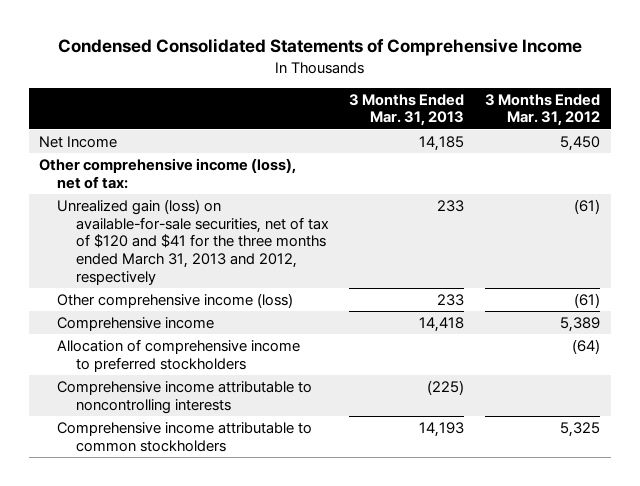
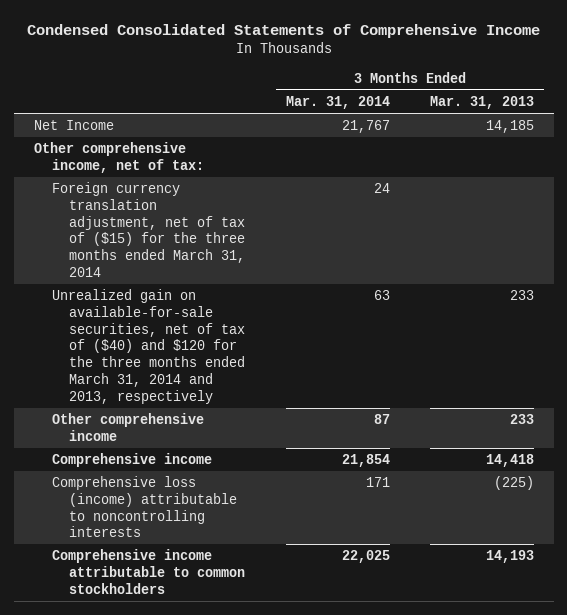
[485,93,601,127] 3 Months Ended Mar. 31, 2012 -> none
none -> [285,95,390,109] Mar. 31, 2014
[39,157,297,189] Other comprehensive income (loss), net of tax: -> [33,142,204,173] Other comprehensive income, net of tax:
none -> [51,182,246,278] Foreign currency translation adjustment, net of tax of ($15) for the three months ended March 31, 2014
[57,198,329,285] Unrealized gain (loss) on available-for-sale securities, net of tax of $120 and $41 for the three months ended March 31, 2013 and 2012, respectively -> [51,289,246,404] Unrealized gain on available-for-sale securities, net of tax of ($40) and $120 for the three months ended March 31, 2014 and 2013, respectively
[57,292,294,308] Other comprehensive income (loss) -> [51,413,204,441] Other comprehensive income
[57,338,301,372] Allocation of comprehensive income to preferred stockholders -> none
[57,380,313,414] Comprehensive income attributable to noncontrolling interests -> [51,476,238,538] Comprehensive loss (income) attributable to noncontrolling interests

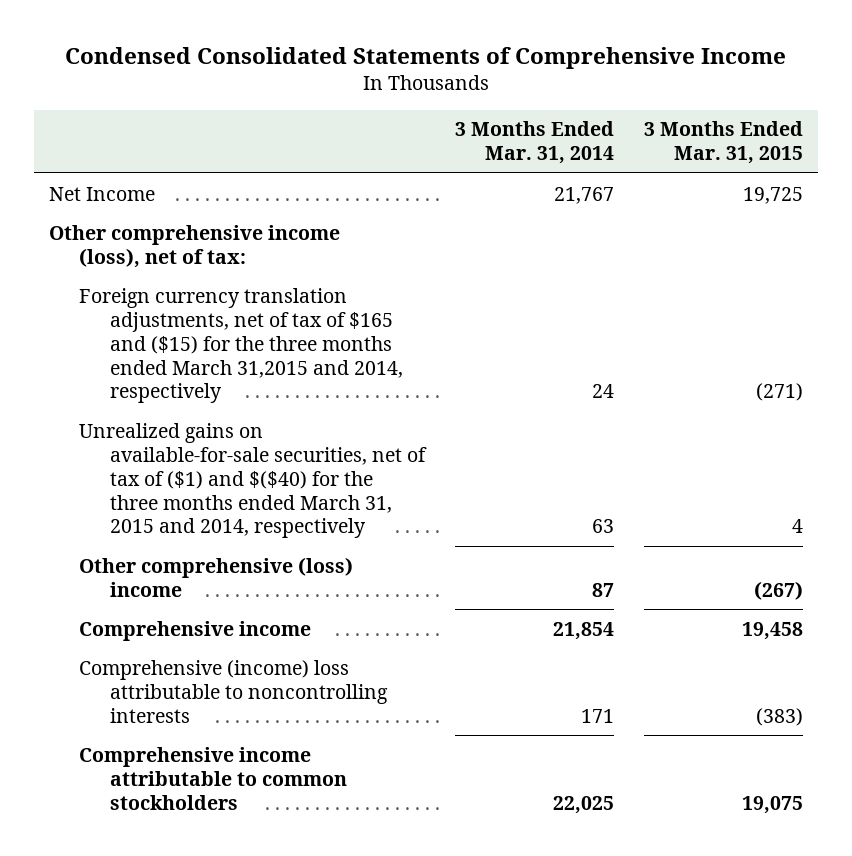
[429,95,534,109] Mar. 31, 2013 -> none
none -> [644,121,804,165] 3 Months Ended Mar. 31, 2015
[33,142,204,173] Other comprehensive income, net of tax: -> [48,224,340,268] Other comprehensive income (loss), net of tax:
[51,182,246,278] Foreign currency translation adjustment, net of tax of ($15) for the three months ended March 31, 2014 -> [79,287,404,404] Foreign currency translation adjustments, net of tax of $165 and ($15) for the three months ended March 31,2015 and 2014, respectively
[51,289,246,404] Unrealized gain on available-for-sale securities, net of tax of ($40) and $120 for the three months ended March 31, 2014 and 2013, respectively -> [79,422,428,539] Unrealized gains on available-for-sale securities, net of tax of ($1) and $($40) for the three months ended March 31, 2015 and 2014, respectively
[51,413,204,441] Other comprehensive income -> [79,556,354,597] Other comprehensive (loss) income
[51,476,238,538] Comprehensive loss (income) attributable to noncontrolling interests -> [79,659,389,723] Comprehensive (income) loss attributable to noncontrolling interests

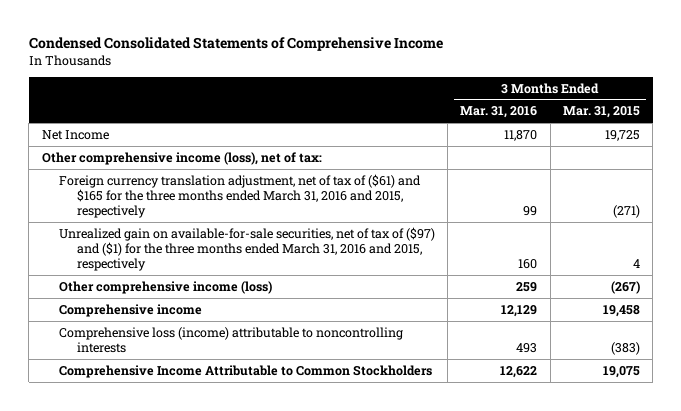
[455,121,615,165] 3 Months Ended Mar. 31, 2014 -> none
none -> [460,106,538,119] Mar. 31, 2016
[79,287,404,404] Foreign currency translation adjustments, net of tax of $165 and ($15) for the three months ended March 31,2015 and 2014, respectively -> [59,173,422,219] Foreign currency translation adjustment, net of tax of ($61) and $165 for the three months ended March 31, 2016 and 2015, respectively
[79,422,428,539] Unrealized gains on available-for-sale securities, net of tax of ($1) and $($40) for the three months ended March 31, 2015 and 2014, respectively -> [59,226,436,272] Unrealized gain on available-for-sale securities, net of tax of ($97) and ($1) for the three months ended March 31, 2016 and 2015, respectively
[79,556,354,597] Other comprehensive (loss) income -> [59,280,273,294] Other comprehensive income (loss)
[79,659,389,723] Comprehensive (income) loss attributable to noncontrolling interests -> [59,326,404,354] Comprehensive loss (income) attributable to noncontrolling interests
[79,746,348,810] Comprehensive income attributable to common stockholders -> [59,364,433,378] Comprehensive Income Attributable to Common Stockholders

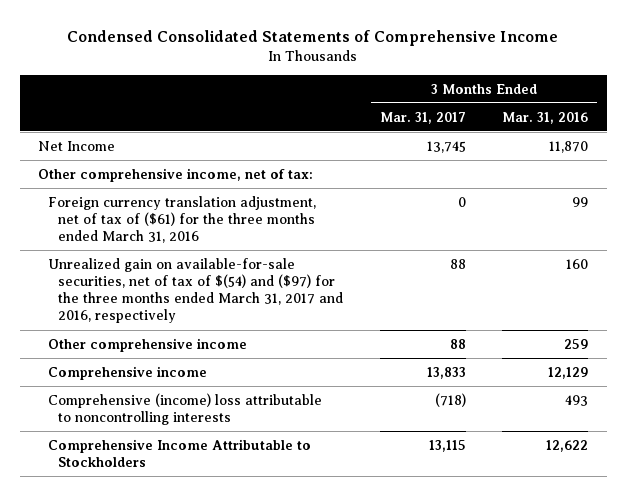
[562,106,640,119] Mar. 31, 2015 -> none
none -> [379,111,466,124] Mar. 31, 2017
[41,151,322,165] Other comprehensive income (loss), net of tax: -> [38,167,314,182] Other comprehensive income, net of tax:
[59,173,422,219] Foreign currency translation adjustment, net of tax of ($61) and $165 for the three months ended March 31, 2016 and 2015, respectively -> [48,195,317,244] Foreign currency translation adjustment, net of tax of ($61) for the three months ended March 31, 2016
[59,226,436,272] Unrealized gain on available-for-sale securities, net of tax of ($97) and ($1) for the three months ended March 31, 2016 and 2015, respectively -> [48,257,344,324] Unrealized gain on available-for-sale securities, net of tax of $(54) and ($97) for the three months ended March 31, 2017 and 2016, respectively
[59,280,273,294] Other comprehensive income (loss) -> [48,337,248,352] Other comprehensive income
[59,326,404,354] Comprehensive loss (income) attributable to noncontrolling interests -> [48,392,323,426] Comprehensive (income) loss attributable to noncontrolling interests
[59,364,433,378] Comprehensive Income Attributable to Common Stockholders -> [48,438,312,468] Comprehensive Income Attributable to Stockholders

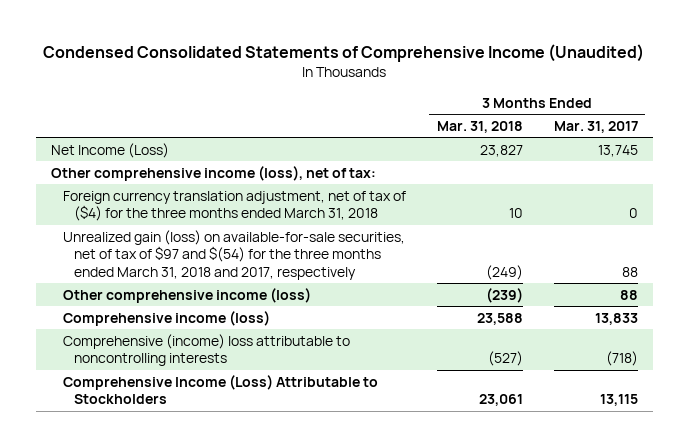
[67,29,559,46] Condensed Consolidated Statements of Comprehensive Income -> [43,43,645,62] Condensed Consolidated Statements of Comprehensive Income (Unaudited)
[502,111,589,124] Mar. 31, 2016 -> none
none -> [436,121,523,134] Mar. 31, 2018
[38,140,116,151] Net Income -> [51,142,170,158] Net Income (Loss)
[38,167,314,182] Other comprehensive income, net of tax: -> [51,165,377,181] Other comprehensive income (loss), net of tax:
[48,195,317,244] Foreign currency translation adjustment, net of tax of ($61) for the three months ended March 31, 2016 -> [62,190,406,222] Foreign currency translation adjustment, net of tax of ($4) for the three months ended March 31, 2018
[48,257,344,324] Unrealized gain on available-for-sale securities, net of tax of $(54) and ($97) for the three months ended March 31, 2017 and 2016, respectively -> [62,229,405,280] Unrealized gain (loss) on available-for-sale securities, net of tax of $97 and $(54) for the three months ended March 31, 2018 and 2017, respectively
[48,337,248,352] Other comprehensive income -> [62,287,311,303] Other comprehensive income (loss)
[48,365,208,380] Comprehensive income -> [62,310,270,326] Comprehensive income (loss)
[48,438,312,468] Comprehensive Income Attributable to Stockholders -> [62,374,378,405] Comprehensive Income (Loss) Attributable to Stockholders

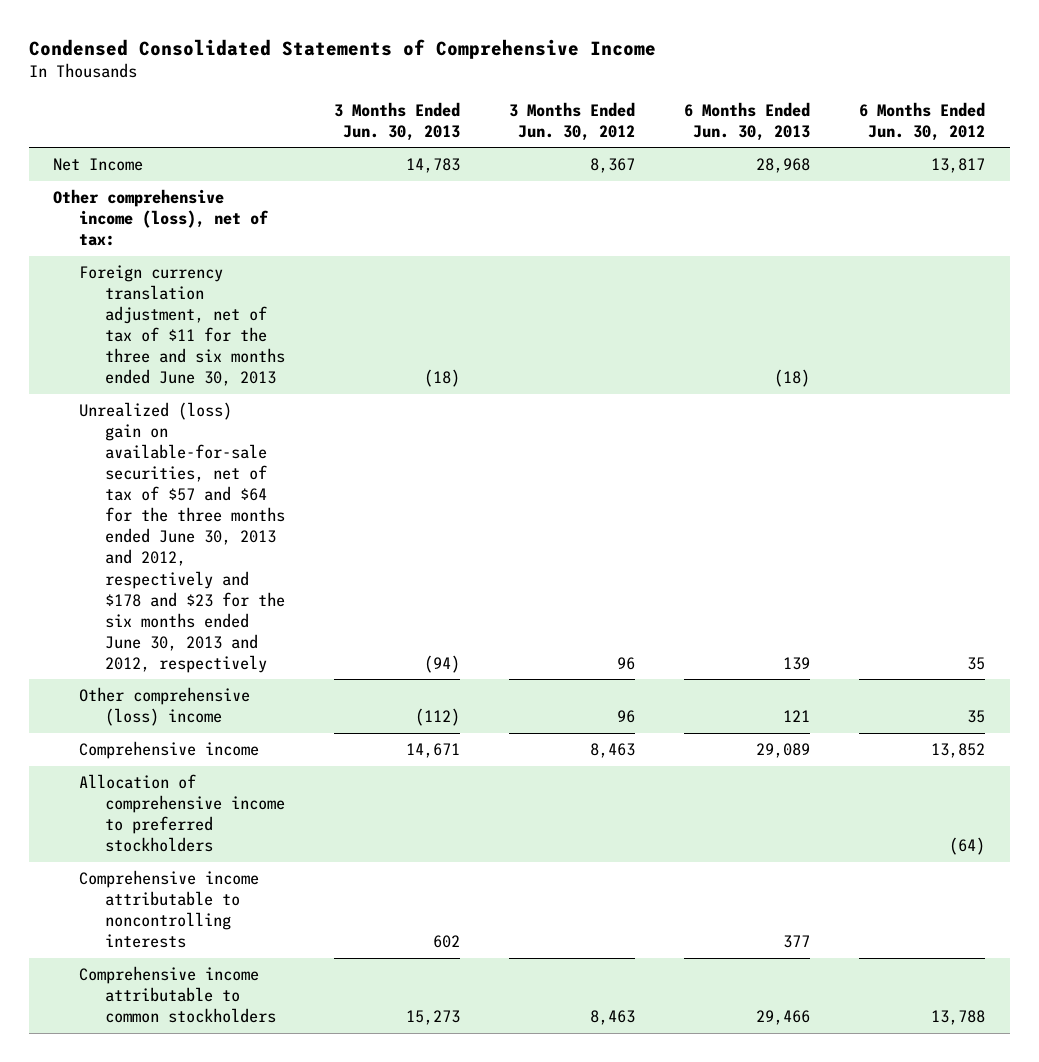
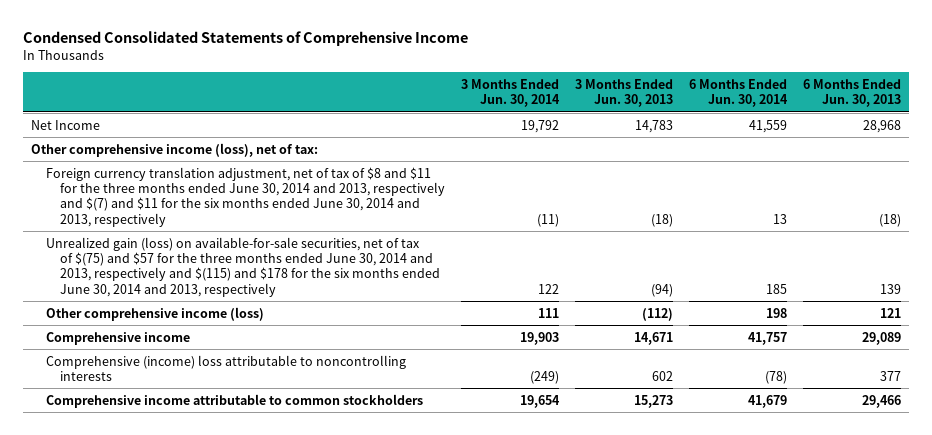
[509,101,636,141] 3 Months Ended Jun. 30, 2012 -> none
[859,101,986,141] 6 Months Ended Jun. 30, 2012 -> none
none -> [461,78,561,108] 3 Months Ended Jun. 30, 2014
none -> [689,78,789,108] 6 Months Ended Jun. 30, 2014
[79,265,286,387] Foreign currency translation adjustment, net of tax of $11 for the three and six months ended June 30, 2013 -> [45,166,446,227] Foreign currency translation adjustment, net of tax of $8 and $11 for the three months ended June 30, 2014 and 2013, respectively and $(7) and $11 for the six months ended June 30, 2014 and 2013, respectively
[79,402,286,673] Unrealized (loss) gain on available-for-sale securities, net of tax of $57 and $64 for the three months ended June 30, 2013 and 2012, respectively and $178 and $23 for the six months ended June 30, 2013 and 2012, respectively -> [45,236,441,297] Unrealized gain (loss) on available-for-sale securities, net of tax of $(75) and $57 for the three months ended June 30, 2014 and 2013, respectively and $(115) and $178 for the six months ended June 30, 2014 and 2013, respectively
[79,687,251,727] Other comprehensive (loss) income -> [45,306,264,321] Other comprehensive income (loss)
[79,774,286,853] Allocation of comprehensive income to preferred stockholders -> none
[79,870,260,949] Comprehensive income attributable to noncontrolling interests -> [45,354,406,381] Comprehensive (income) loss attributable to noncontrolling interests

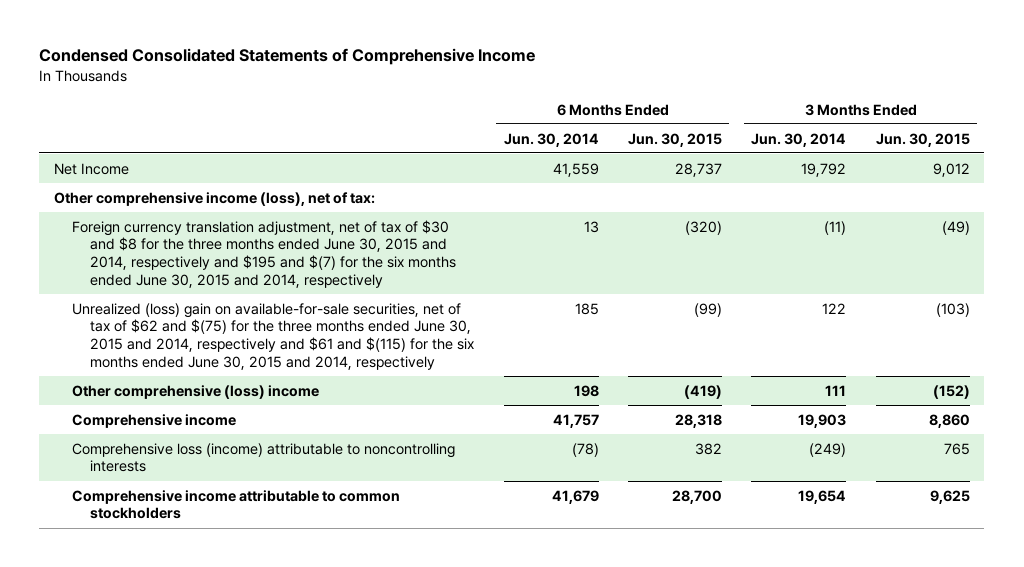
[575,78,674,108] 3 Months Ended Jun. 30, 2013 -> none
[803,78,902,108] 6 Months Ended Jun. 30, 2013 -> none
none -> [628,132,723,147] Jun. 30, 2015
none -> [875,132,970,147] Jun. 30, 2015
[45,166,446,227] Foreign currency translation adjustment, net of tax of $8 and $11 for the three months ended June 30, 2014 and 2013, respectively and $(7) and $11 for the six months ended June 30, 2014 and 2013, respectively -> [72,219,457,288] Foreign currency translation adjustment, net of tax of $30 and $8 for the three months ended June 30, 2015 and 2014, respectively and $195 and $(7) for the six months ended June 30, 2015 and 2014, respectively
[45,236,441,297] Unrealized gain (loss) on available-for-sale securities, net of tax of $(75) and $57 for the three months ended June 30, 2014 and 2013, respectively and $(115) and $178 for the six months ended June 30, 2014 and 2013, respectively -> [72,302,475,370] Unrealized (loss) gain on available-for-sale securities, net of tax of $62 and $(75) for the three months ended June 30, 2015 and 2014, respectively and $61 and $(115) for the six months ended June 30, 2015 and 2014, respectively
[45,306,264,321] Other comprehensive income (loss) -> [72,384,320,399] Other comprehensive (loss) income
[45,354,406,381] Comprehensive (income) loss attributable to noncontrolling interests -> [72,442,456,473] Comprehensive loss (income) attributable to noncontrolling interests

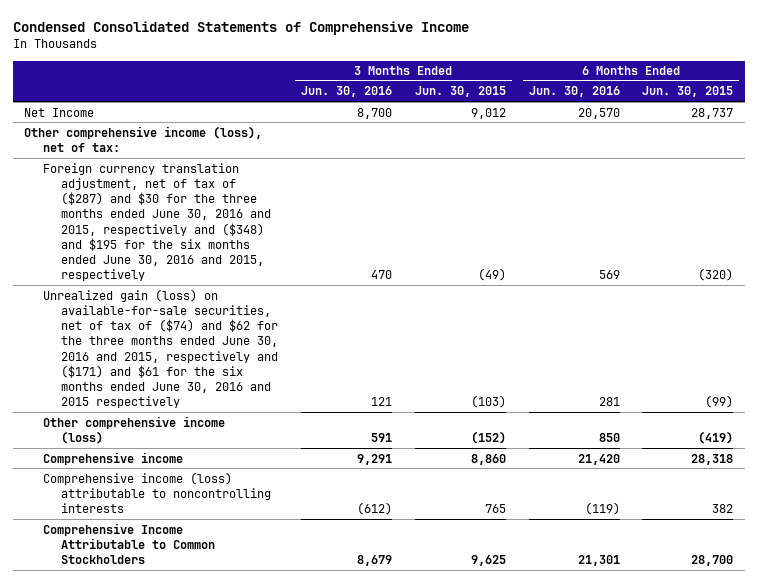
[503,132,599,147] Jun. 30, 2014 -> none
[751,132,847,147] Jun. 30, 2014 -> none
none -> [301,86,393,98] Jun. 30, 2016
none -> [528,86,620,98] Jun. 30, 2016
[72,219,457,288] Foreign currency translation adjustment, net of tax of $30 and $8 for the three months ended June 30, 2015 and 2014, respectively and $195 and $(7) for the six months ended June 30, 2015 and 2014, respectively -> [42,162,272,282] Foreign currency translation adjustment, net of tax of ($287) and $30 for the three months ended June 30, 2016 and 2015, respectively and ($348) and $195 for the six months ended June 30, 2016 and 2015, respectively
[72,302,475,370] Unrealized (loss) gain on available-for-sale securities, net of tax of $62 and $(75) for the three months ended June 30, 2015 and 2014, respectively and $61 and $(115) for the six months ended June 30, 2015 and 2014, respectively -> [42,288,279,409] Unrealized gain (loss) on available-for-sale securities, net of tax of ($74) and $62 for the three months ended June 30, 2016 and 2015, respectively and ($171) and $61 for the six months ended June 30, 2016 and 2015 respectively
[72,384,320,399] Other comprehensive (loss) income -> [42,415,225,444] Other comprehensive income (loss)
[72,442,456,473] Comprehensive loss (income) attributable to noncontrolling interests -> [42,471,272,514] Comprehensive income (loss) attributable to noncontrolling interests
[72,489,401,520] Comprehensive income attributable to common stockholders -> [42,522,216,565] Comprehensive Income Attributable to Common Stockholders

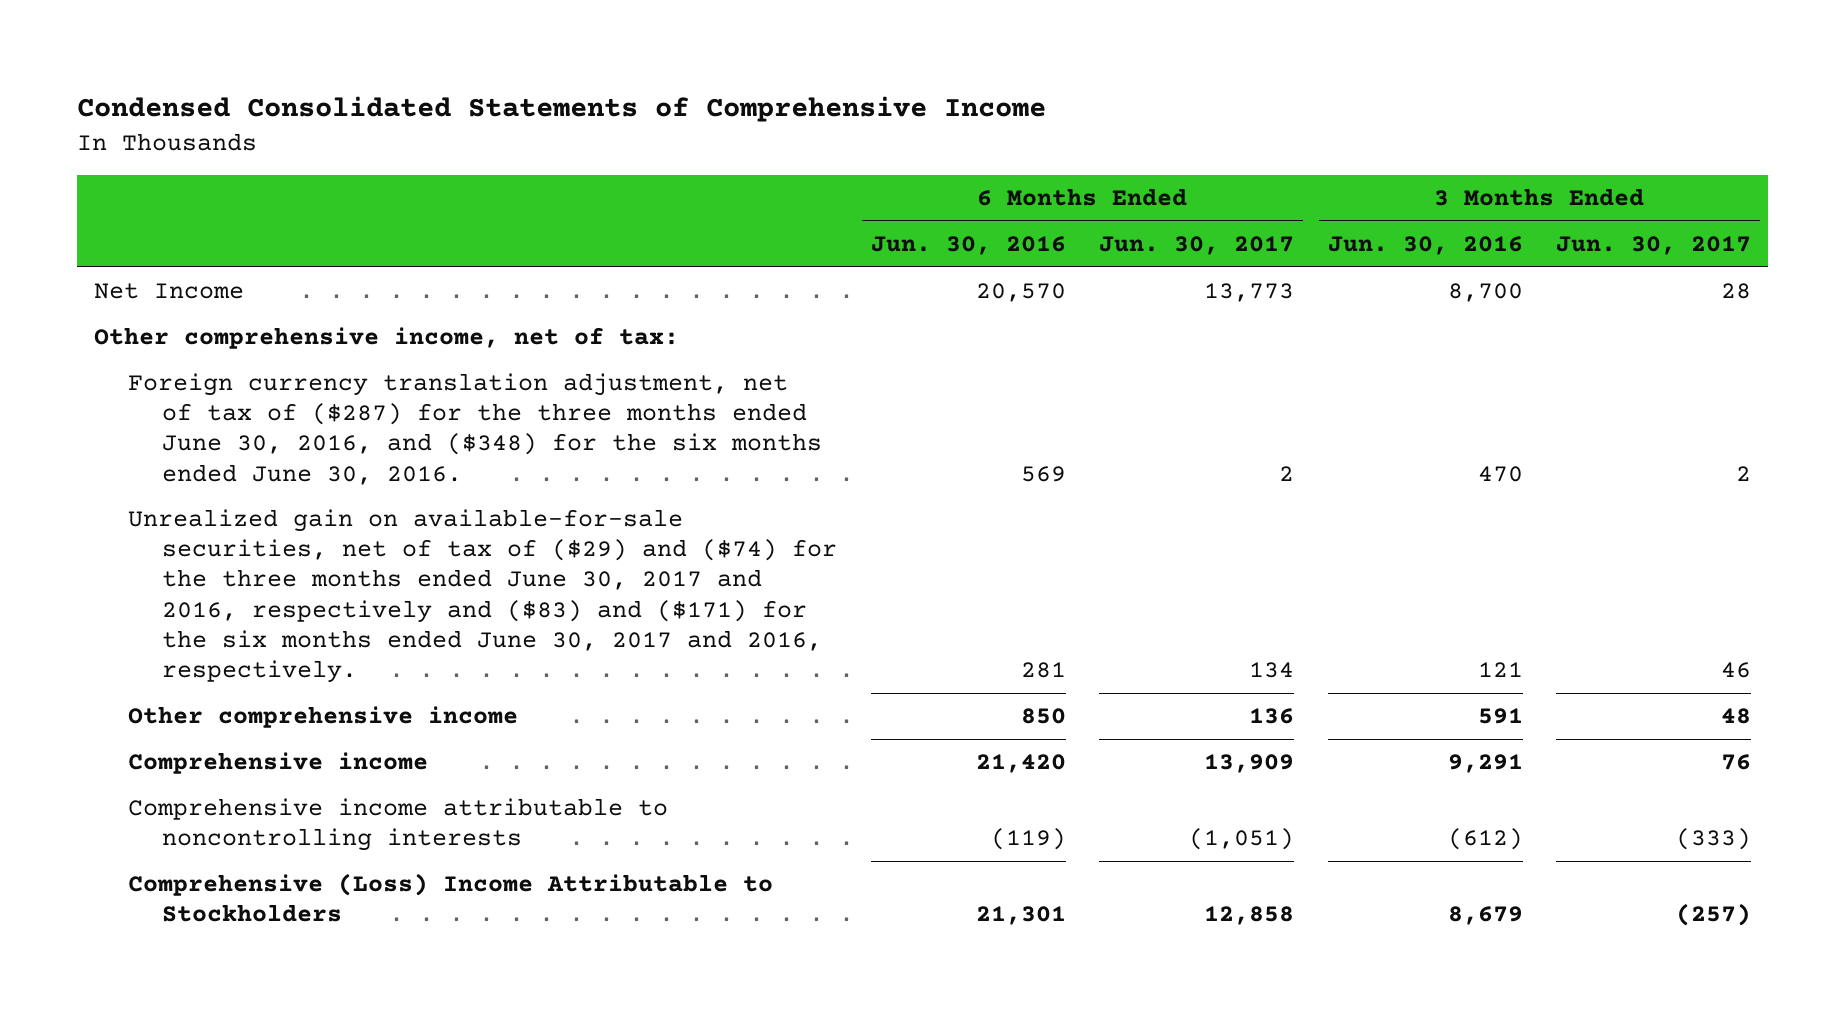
[414,86,506,98] Jun. 30, 2015 -> none
[642,86,734,98] Jun. 30, 2015 -> none
none -> [1099,235,1295,255] Jun. 30, 2017
none -> [1556,235,1752,255] Jun. 30, 2017
[24,125,263,152] Other comprehensive income (loss), net of tax: -> [93,327,679,350] Other comprehensive income, net of tax:
[42,162,272,282] Foreign currency translation adjustment, net of tax of ($287) and $30 for the three months ended June 30, 2016 and 2015, respectively and ($348) and $195 for the six months ended June 30, 2016 and 2015, respectively -> [127,373,822,485] Foreign currency translation adjustment, net of tax of ($287) for the three months ended June 30, 2016, and ($348) for the six months ended June 30, 2016.
[42,288,279,409] Unrealized gain (loss) on available-for-sale securities, net of tax of ($74) and $62 for the three months ended June 30, 2016 and 2015, respectively and ($171) and $61 for the six months ended June 30, 2016 and 2015 respectively -> [127,509,837,683] Unrealized gain on available-for-sale securities, net of tax of ($29) and ($74) for the three months ended June 30, 2017 and 2016, respectively and ($83) and ($171) for the six months ended June 30, 2017 and 2016, respectively.
[42,415,225,444] Other comprehensive income (loss) -> [127,706,518,729] Other comprehensive income
[42,471,272,514] Comprehensive income (loss) attributable to noncontrolling interests -> [127,798,668,852] Comprehensive income attributable to noncontrolling interests
[42,522,216,565] Comprehensive Income Attributable to Common Stockholders -> [127,873,773,923] Comprehensive (Loss) Income Attributable to Stockholders

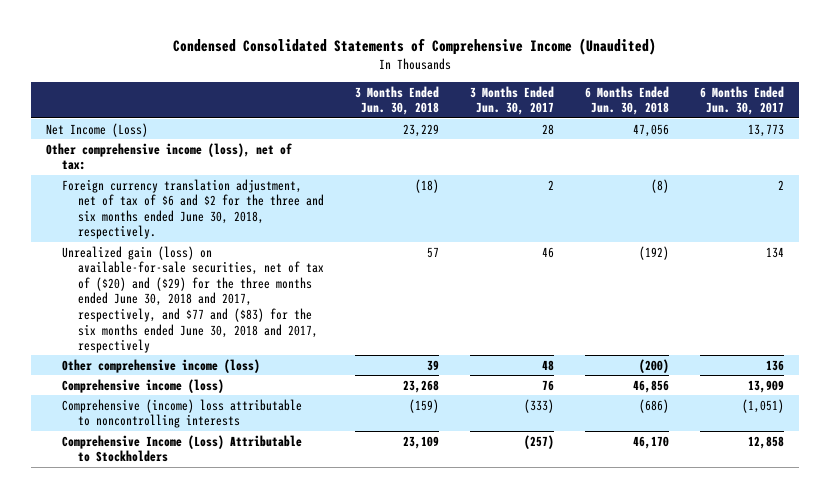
[77,95,1047,122] Condensed Consolidated Statements of Comprehensive Income -> [172,38,656,56] Condensed Consolidated Statements of Comprehensive Income (Unaudited)
[870,235,1066,255] Jun. 30, 2016 -> none
[1327,235,1523,255] Jun. 30, 2016 -> none
none -> [354,85,439,116] 3 Months Ended Jun. 30, 2018
none -> [584,85,669,116] 6 Months Ended Jun. 30, 2018
[93,283,244,300] Net Income -> [45,122,148,137] Net Income (Loss)
[93,327,679,350] Other comprehensive income, net of tax: -> [45,142,292,171] Other comprehensive income (loss), net of tax:
[127,373,822,485] Foreign currency translation adjustment, net of tax of ($287) for the three months ended June 30, 2016, and ($348) for the six months ended June 30, 2016. -> [62,178,325,240] Foreign currency translation adjustment, net of tax of $6 and $2 for the three and six months ended June 30, 2018, respectively.
[127,509,837,683] Unrealized gain on available-for-sale securities, net of tax of ($29) and ($74) for the three months ended June 30, 2017 and 2016, respectively and ($83) and ($171) for the six months ended June 30, 2017 and 2016, respectively. -> [62,245,325,354] Unrealized gain (loss) on available-for-sale securities, net of tax of ($20) and ($29) for the three months ended June 30, 2018 and 2017, respectively, and $77 and ($83) for the six months ended June 30, 2018 and 2017, respectively
[127,706,518,729] Other comprehensive income -> [62,358,261,373] Other comprehensive income (loss)
[127,752,428,775] Comprehensive income -> [62,378,225,393] Comprehensive income (loss)
[127,798,668,852] Comprehensive income attributable to noncontrolling interests -> [62,398,303,429] Comprehensive (income) loss attributable to noncontrolling interests
[127,873,773,923] Comprehensive (Loss) Income Attributable to Stockholders -> [62,434,303,463] Comprehensive Income (Loss) Attributable to Stockholders

